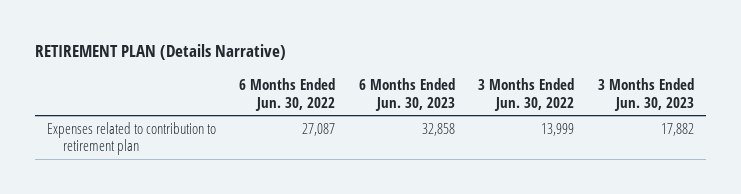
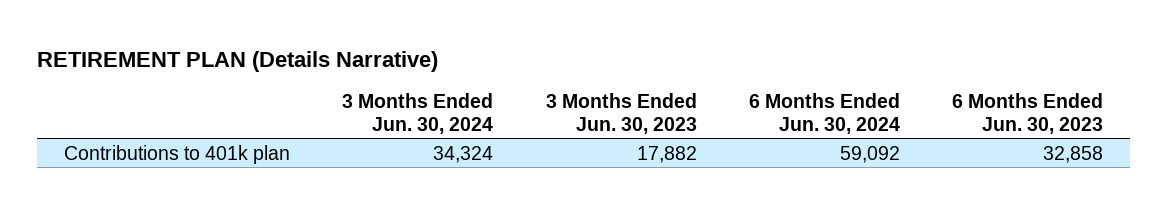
[239,77,336,111] 6 Months Ended Jun. 30, 2022 -> none
[478,77,575,111] 3 Months Ended Jun. 30, 2022 -> none
none -> [342,92,494,134] 3 Months Ended Jun. 30, 2024
none -> [749,92,901,134] 6 Months Ended Jun. 30, 2024
[46,121,216,156] Expenses related to contribution to retirement plan -> [63,144,290,164] Contributions to 401k plan

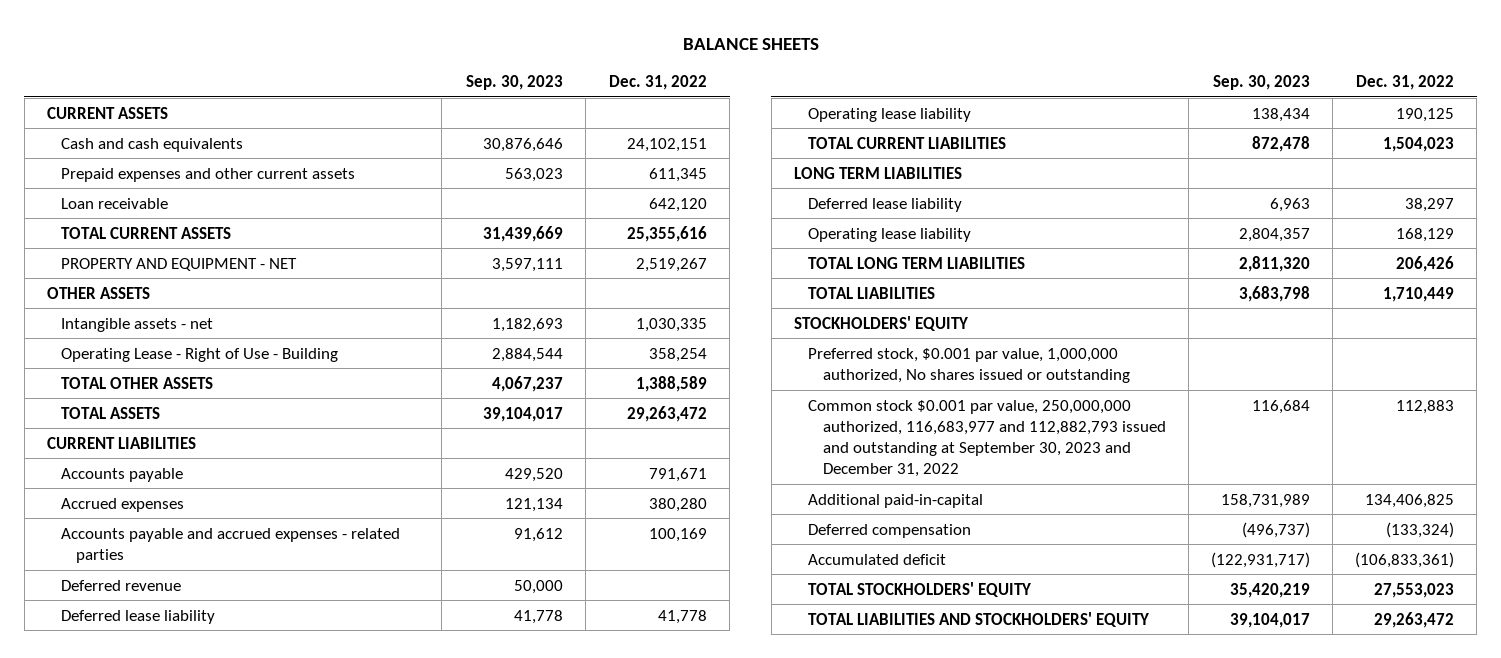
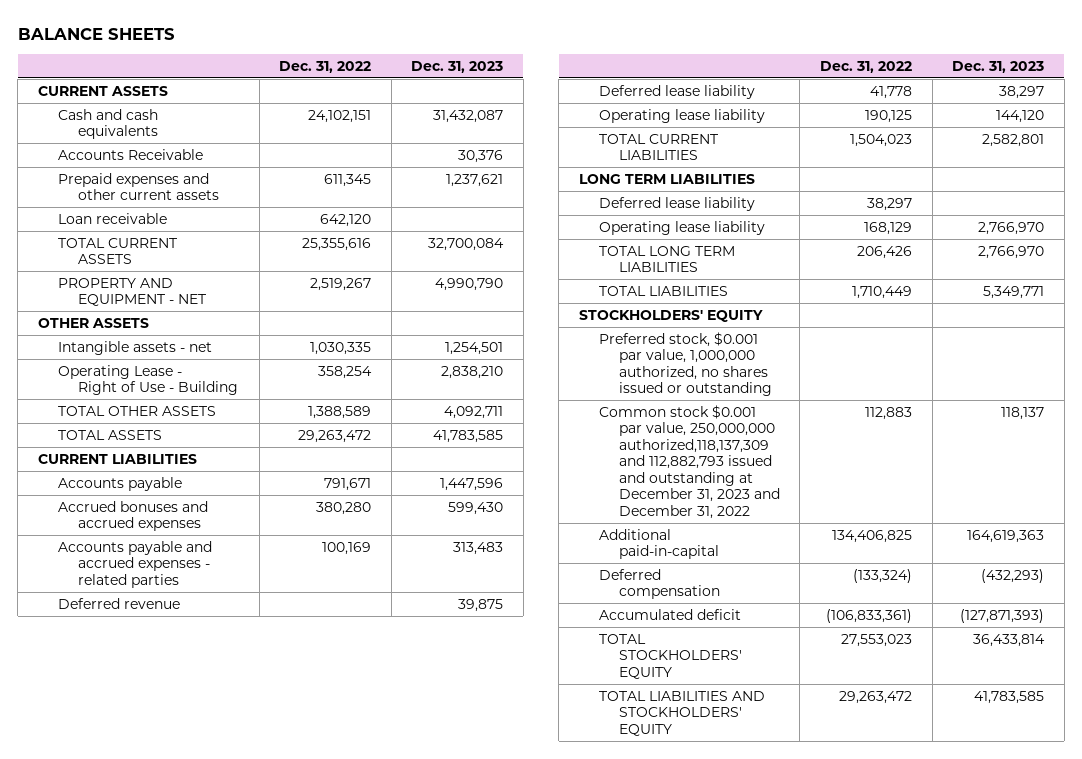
[466,74,564,90] Sep. 30, 2023 -> none
none -> [411,60,504,73] Dec. 31, 2023
none -> [57,148,203,160] Accounts Receivable
[61,497,185,512] Accrued expenses -> [57,500,208,532] Accrued bonuses and accrued expenses
[808,347,1130,383] Preferred stock, $0.001 par value, 1,000,000 authorized, No shares issued or outstanding -> [598,331,772,397] Preferred stock, $0.001 par value, 1,000,000 authorized, no shares issued or outstanding
[808,399,1166,478] Common stock $0.001 par value, 250,000,000 authorized, 116,683,977 and 112,882,793 issued and outstanding at September 30, 2023 and December 31, 2022 -> [598,404,780,519] Common stock $0.001 par value, 250,000,000 authorized,118,137,309 and 112,882,793 issued and outstanding at December 31, 2023 and December 31, 2022

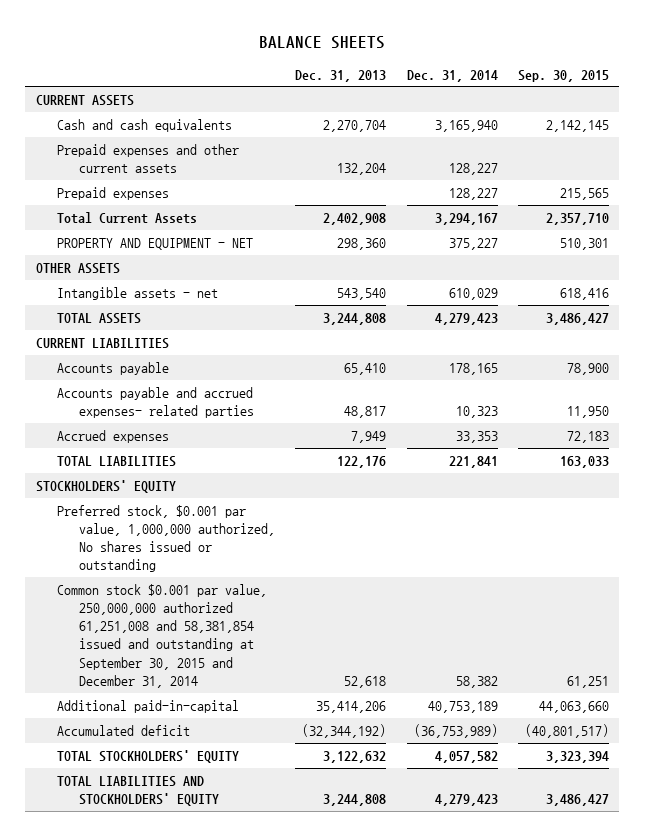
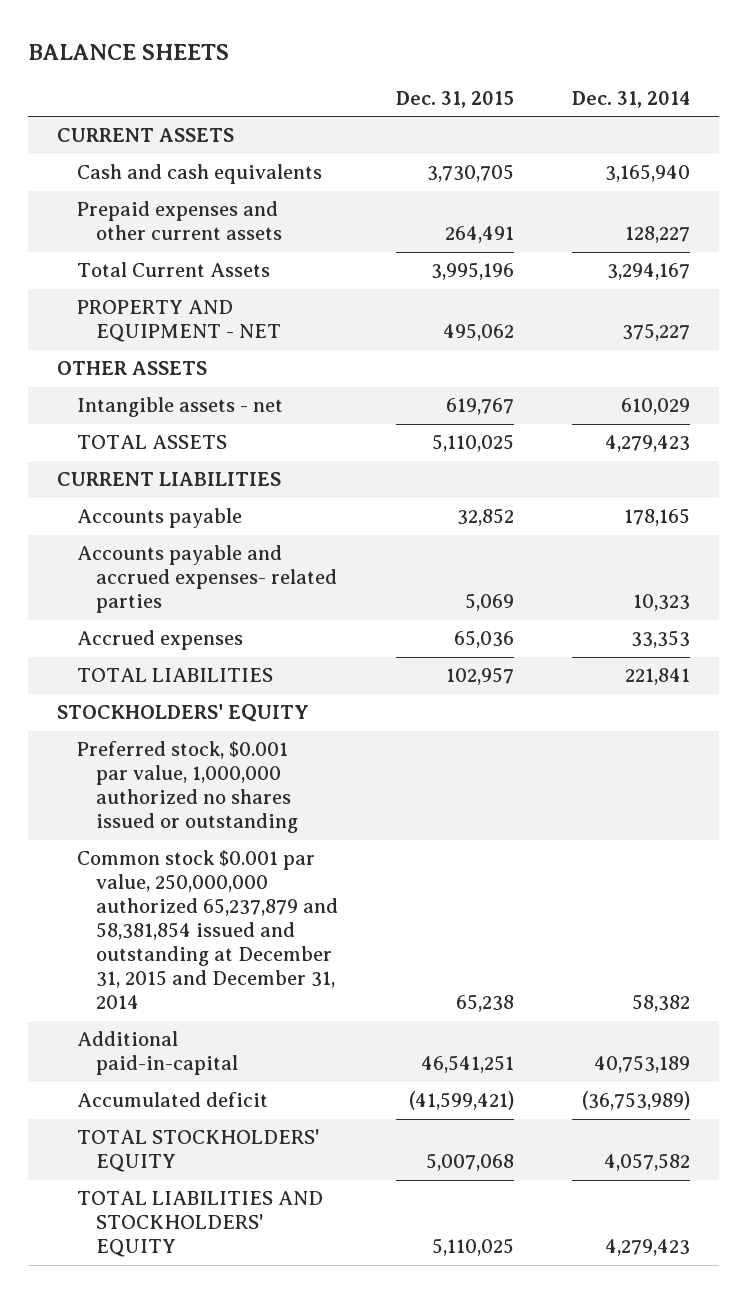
[295,69,387,82] Dec. 31, 2013 -> none
[518,69,610,82] Sep. 30, 2015 -> none
none -> [396,91,515,109] Dec. 31, 2015
[57,186,170,200] Prepaid expenses -> none
[57,504,276,573] Preferred stock, $0.001 par value, 1,000,000 authorized, No shares issued or outstanding -> [76,741,299,834] Preferred stock, $0.001 par value, 1,000,000 authorized no shares issued or outstanding
[57,583,268,688] Common stock $0.001 par value, 250,000,000 authorized 61,251,008 and 58,381,854 issued and outstanding at September 30, 2015 and December 31, 2014 -> [76,850,339,1010] Common stock $0.001 par value, 250,000,000 authorized 65,237,879 and 58,381,854 issued and outstanding at December 31, 2015 and December 31, 2014

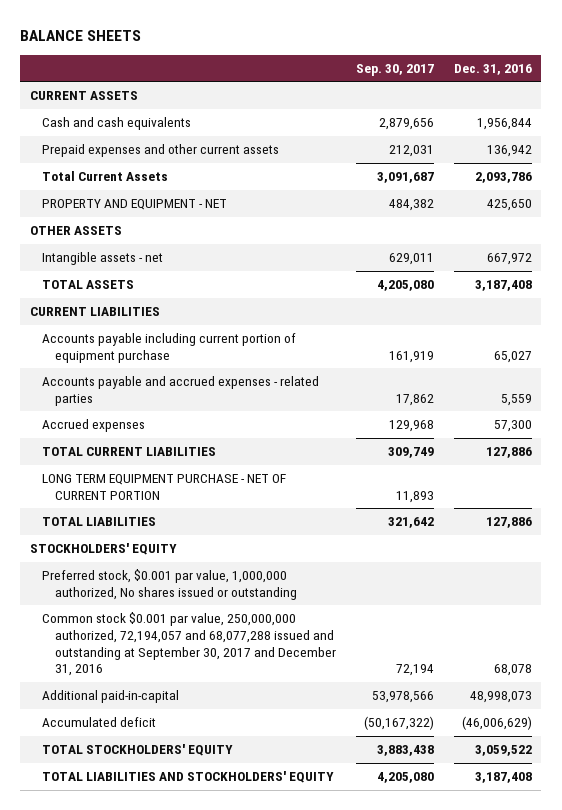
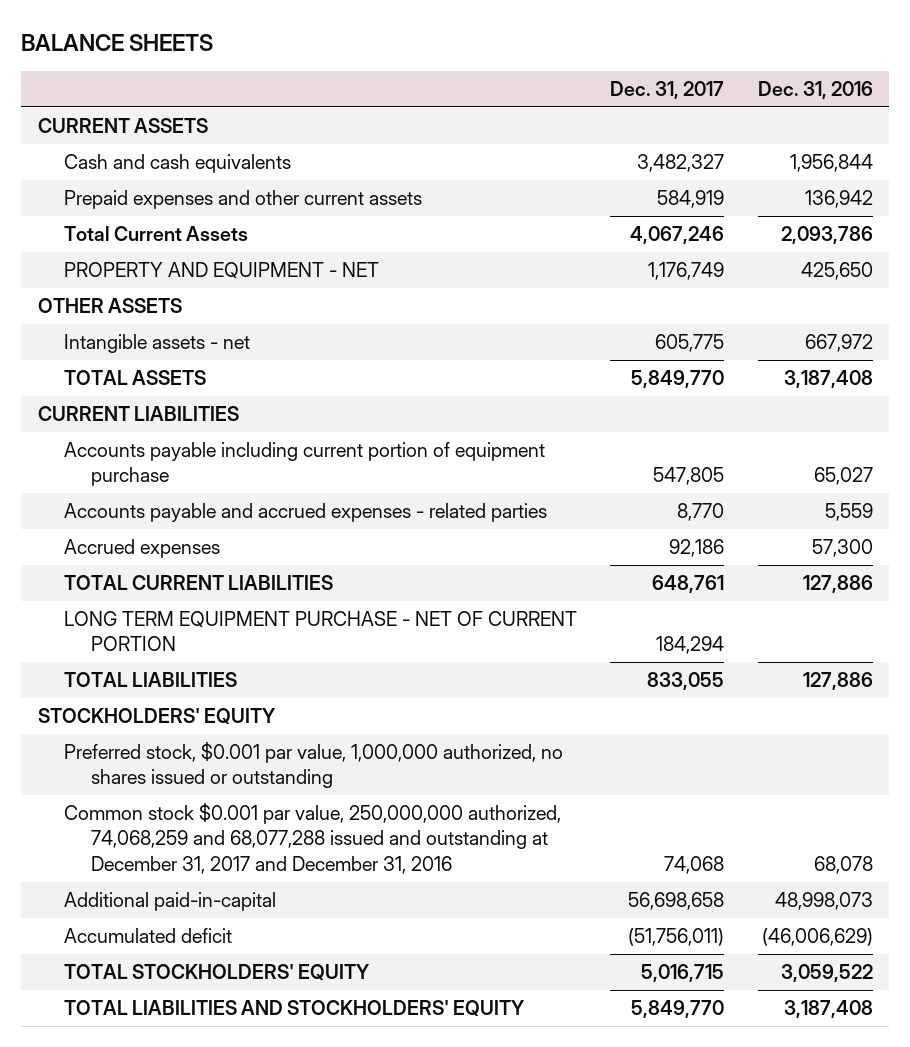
[355,63,434,76] Sep. 30, 2017 -> none
none -> [610,80,725,99] Dec. 31, 2017
[42,569,297,600] Preferred stock, $0.001 par value, 1,000,000 authorized, No shares issued or outstanding -> [64,742,564,789] Preferred stock, $0.001 par value, 1,000,000 authorized, no shares issued or outstanding
[42,612,336,677] Common stock $0.001 par value, 250,000,000 authorized, 72,194,057 and 68,077,288 issued and outstanding at September 30, 2017 and December 31, 2016 -> [64,803,562,874] Common stock $0.001 par value, 250,000,000 authorized, 74,068,259 and 68,077,288 issued and outstanding at December 31, 2017 and December 31, 2016

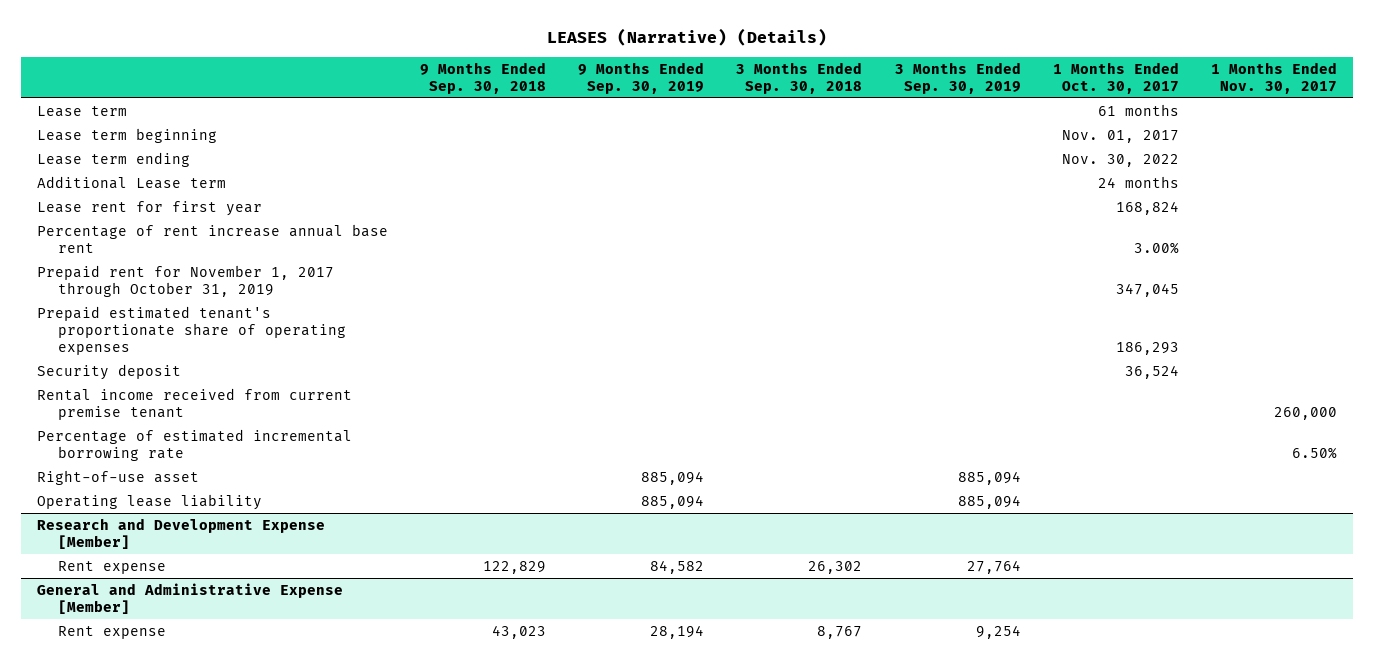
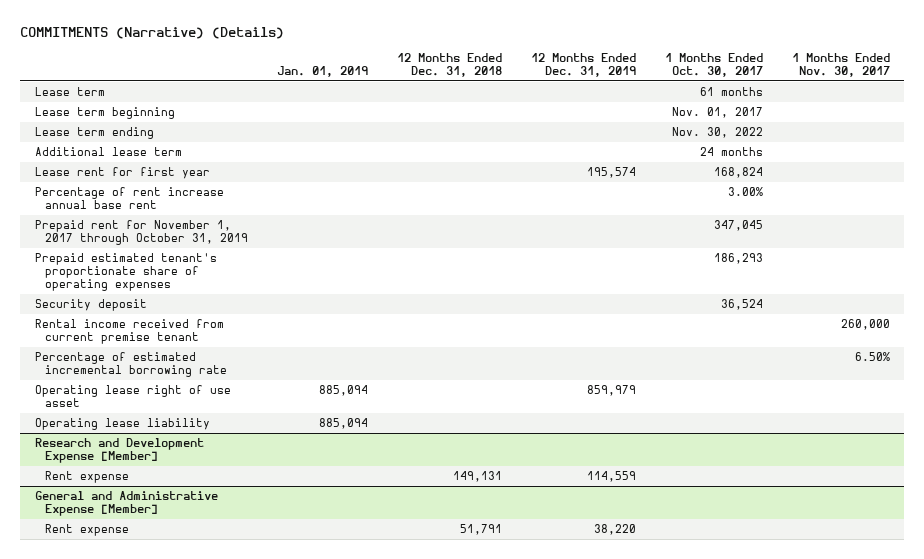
[546,27,827,46] LEASES (Narrative) (Details) -> [20,27,285,40] COMMITMENTS (Narrative) (Details)
[420,61,547,94] 9 Months Ended Sep. 30, 2018 -> none
[578,61,705,94] 9 Months Ended Sep. 30, 2019 -> none
[736,61,863,94] 3 Months Ended Sep. 30, 2018 -> none
[894,61,1021,94] 3 Months Ended Sep. 30, 2019 -> none
none -> [277,65,369,77] Jan. 01, 2019
none -> [397,53,503,77] 12 Months Ended Dec. 31, 2018
none -> [530,53,636,77] 12 Months Ended Dec. 31, 2019
[37,175,227,189] Additional Lease term -> [34,147,182,157] Additional lease term
[37,469,200,485] Right-of-use asset -> [34,385,231,407] Operating lease right of use asset

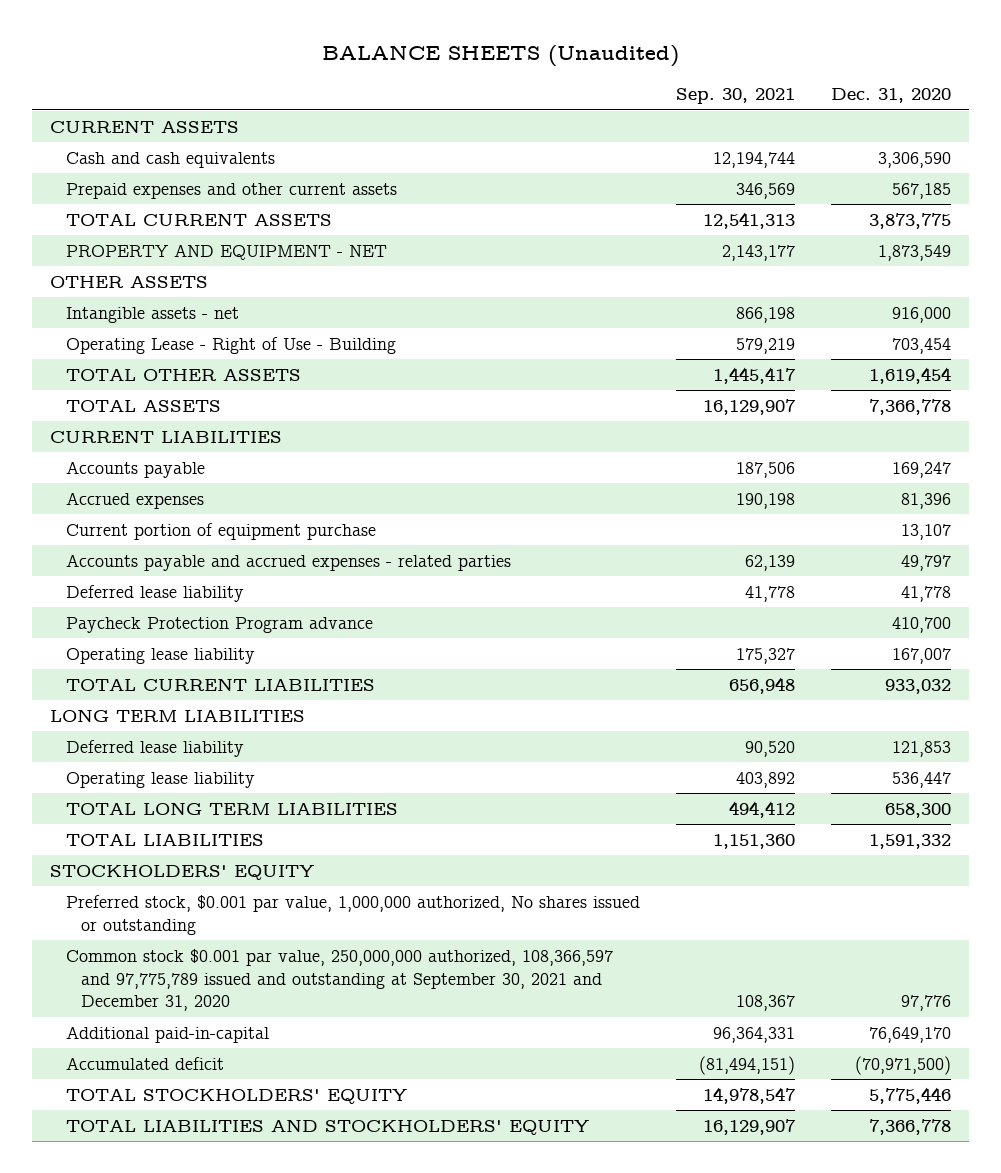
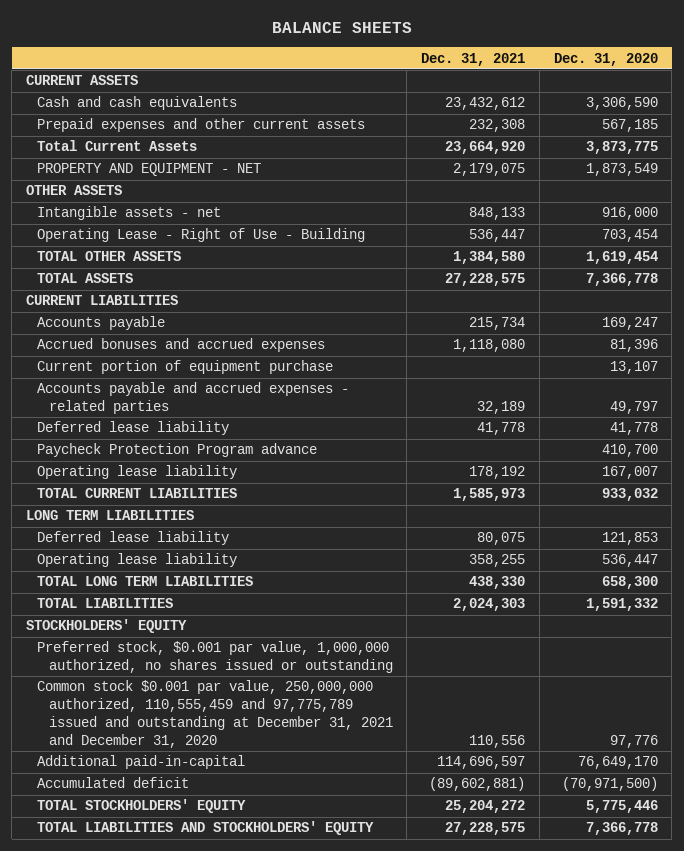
[321,45,679,68] BALANCE SHEETS (Unaudited) -> [271,22,412,34] BALANCE SHEETS
[675,88,795,105] Sep. 30, 2021 -> none
none -> [421,52,526,66] Dec. 31, 2021
[65,212,332,226] TOTAL CURRENT ASSETS -> [37,140,198,152] Total Current Assets
[65,491,204,509] Accrued expenses -> [37,338,326,353] Accrued bonuses and accrued expenses
[65,894,640,935] Preferred stock, $0.001 par value, 1,000,000 authorized, No shares issued or outstanding -> [37,641,393,674] Preferred stock, $0.001 par value, 1,000,000 authorized, no shares issued or outstanding
[65,948,613,1012] Common stock $0.001 par value, 250,000,000 authorized, 108,366,597 and 97,775,789 issued and outstanding at September 30, 2021 and December 31, 2020 -> [37,680,393,748] Common stock $0.001 par value, 250,000,000 authorized, 110,555,459 and 97,775,789 issued and outstanding at December 31, 2021 and December 31, 2020

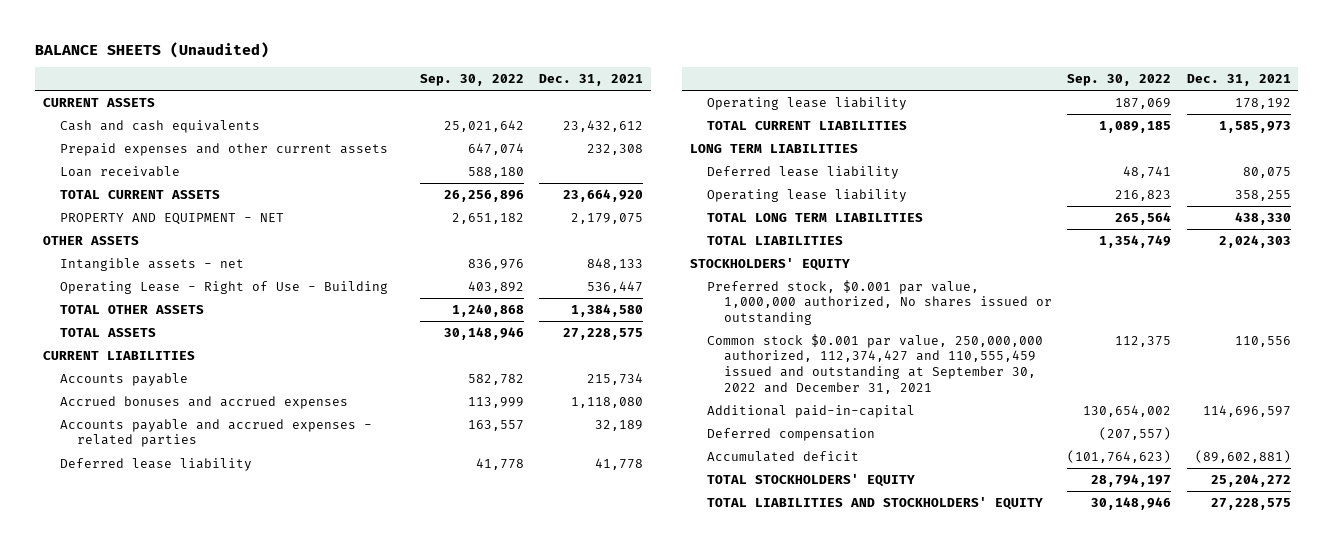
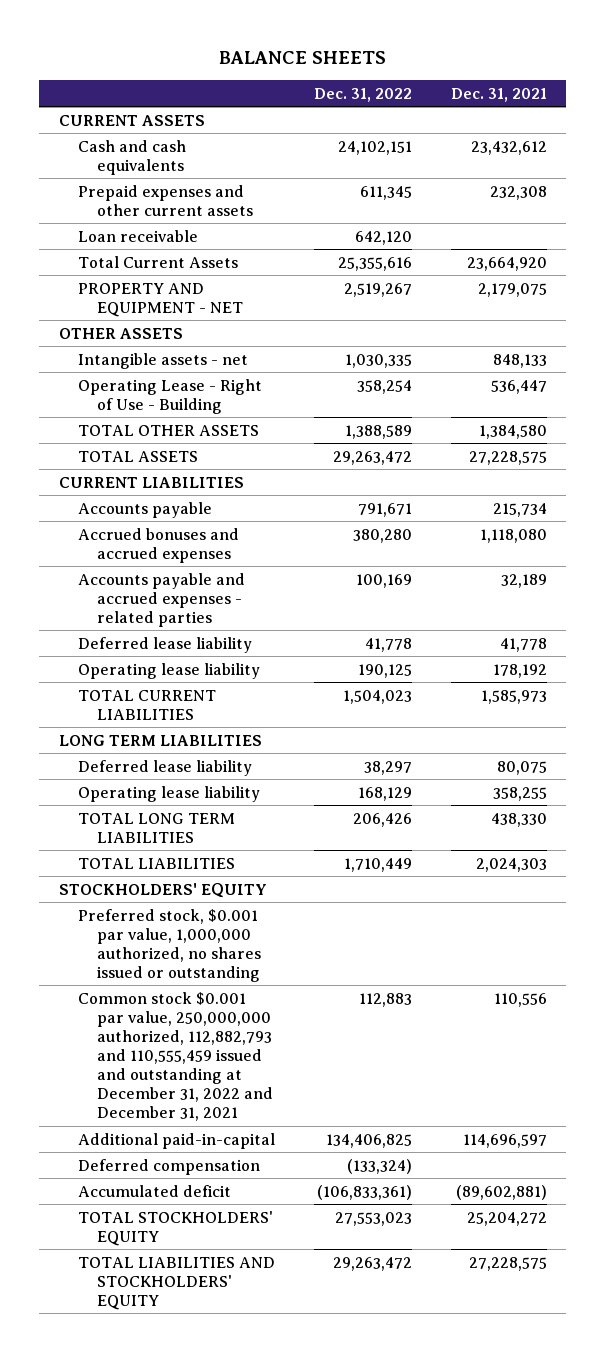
[35,41,270,58] BALANCE SHEETS (Unaudited) -> [218,51,386,65] BALANCE SHEETS
[420,74,525,87] Sep. 30, 2022 -> none
none -> [313,87,412,102] Dec. 31, 2022
[59,189,220,199] TOTAL CURRENT ASSETS -> [78,255,239,268] Total Current Assets
[707,279,1053,325] Preferred stock, $0.001 par value, 1,000,000 authorized, No shares issued or outstanding -> [78,908,262,982] Preferred stock, $0.001 par value, 1,000,000 authorized, no shares issued or outstanding
[707,333,1044,394] Common stock $0.001 par value, 250,000,000 authorized, 112,374,427 and 110,555,459 issued and outstanding at September 30, 2022 and December 31, 2021 -> [78,991,274,1122] Common stock $0.001 par value, 250,000,000 authorized, 112,882,793 and 110,555,459 issued and outstanding at December 31, 2022 and December 31, 2021

